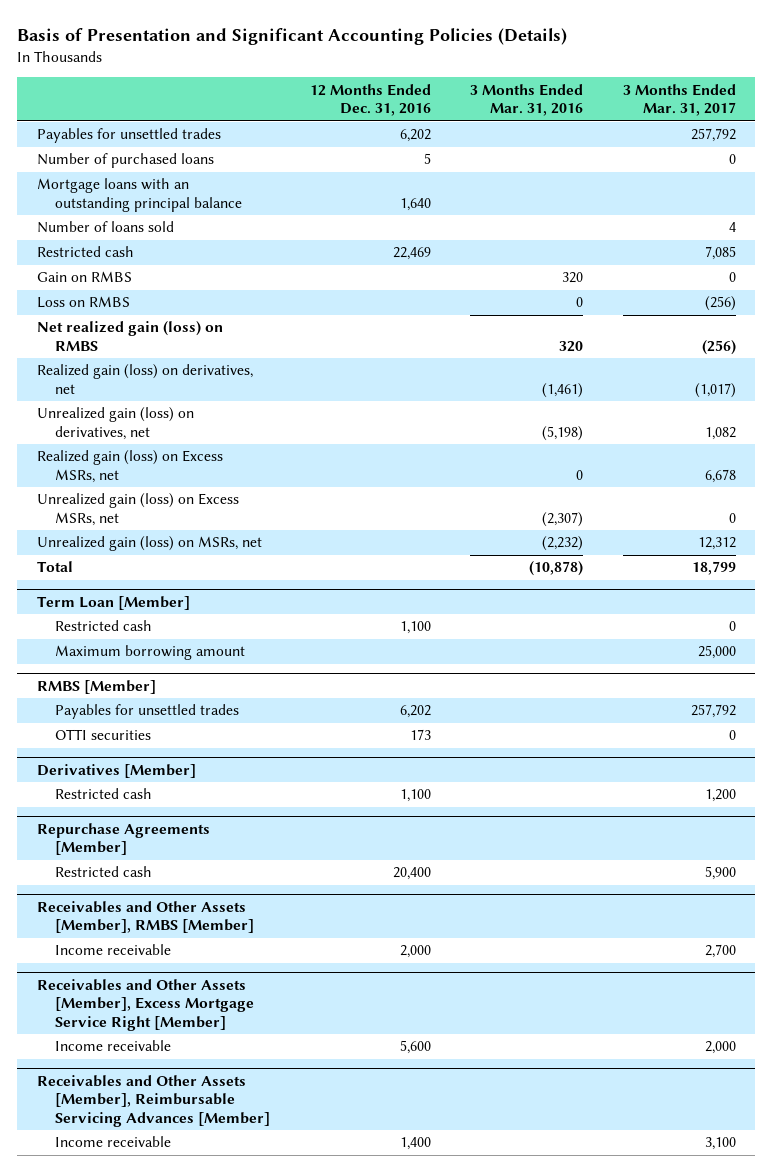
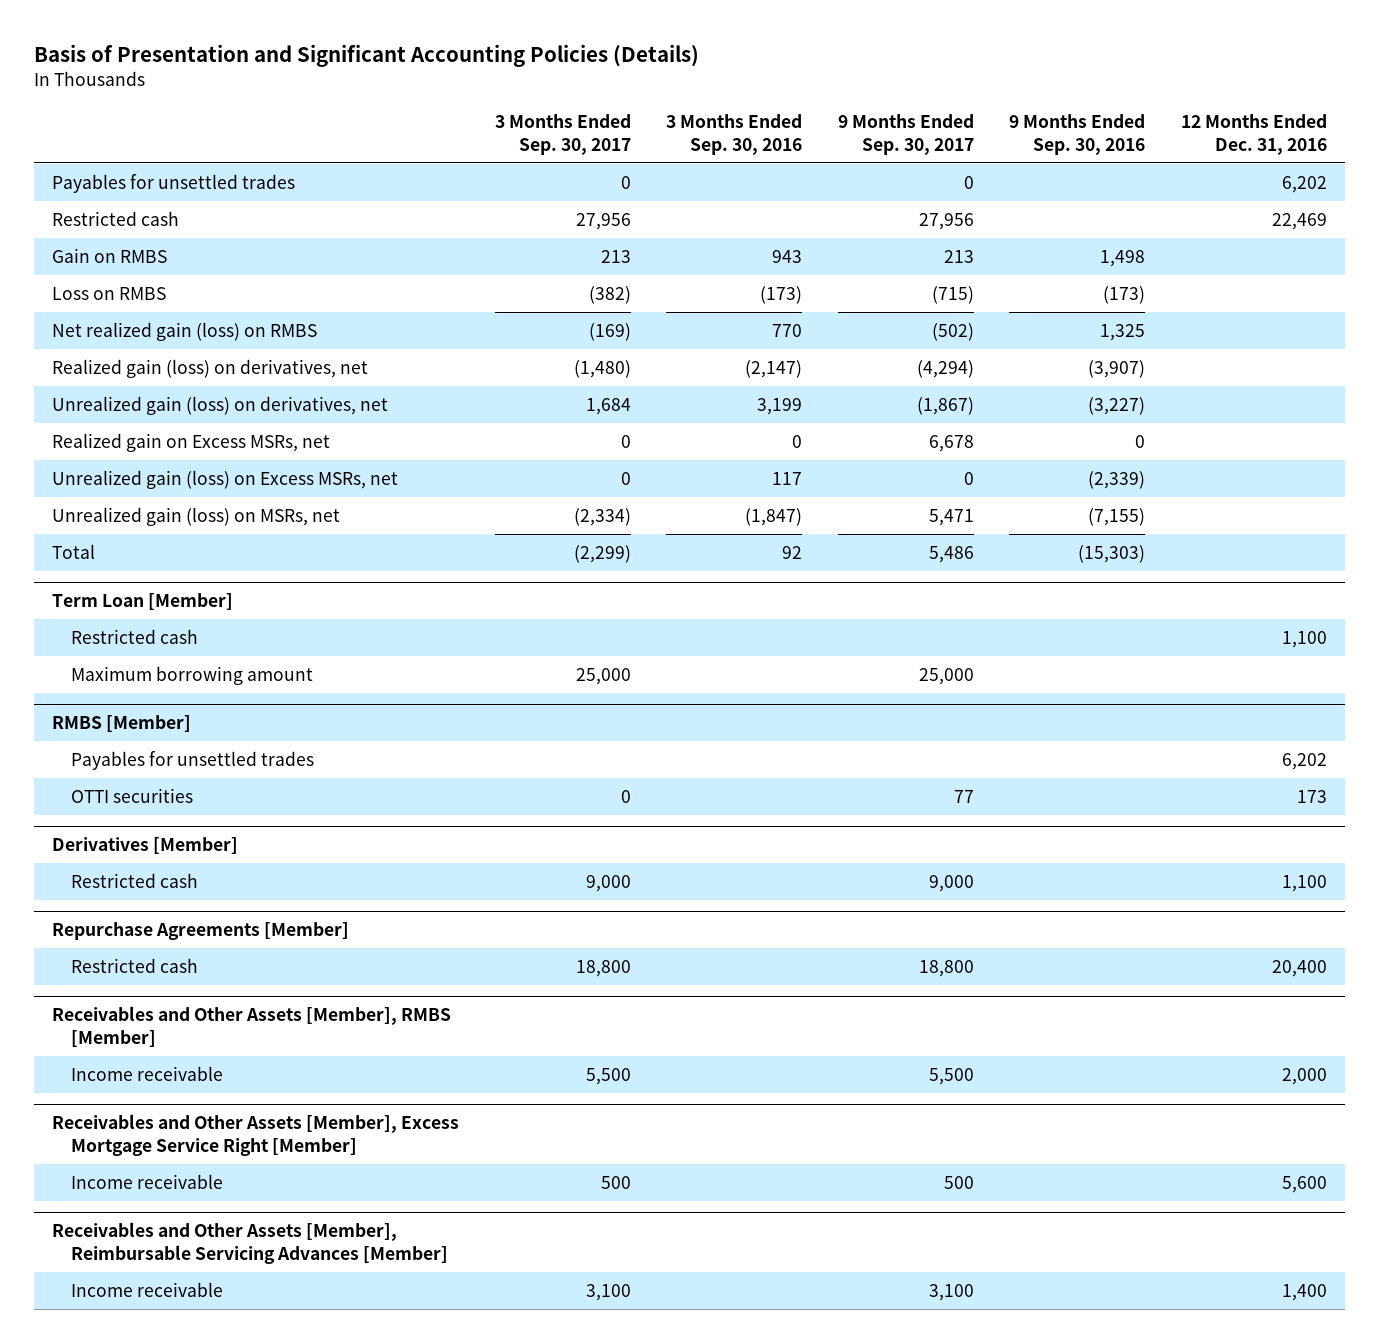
[470,83,584,117] 3 Months Ended Mar. 31, 2016 -> none
[622,83,736,117] 3 Months Ended Mar. 31, 2017 -> none
none -> [494,114,631,156] 3 Months Ended Sep. 30, 2017
none -> [666,114,803,156] 3 Months Ended Sep. 30, 2016
none -> [837,114,974,156] 9 Months Ended Sep. 30, 2017
none -> [1009,114,1146,156] 9 Months Ended Sep. 30, 2016
[36,153,214,169] Number of purchased loans -> none
[36,178,242,212] Mortgage loans with an outstanding principal balance -> none
[36,221,174,234] Number of loans sold -> none
[36,450,223,483] Realized gain (loss) on Excess MSRs, net -> [52,432,331,452] Realized gain on Excess MSRs, net

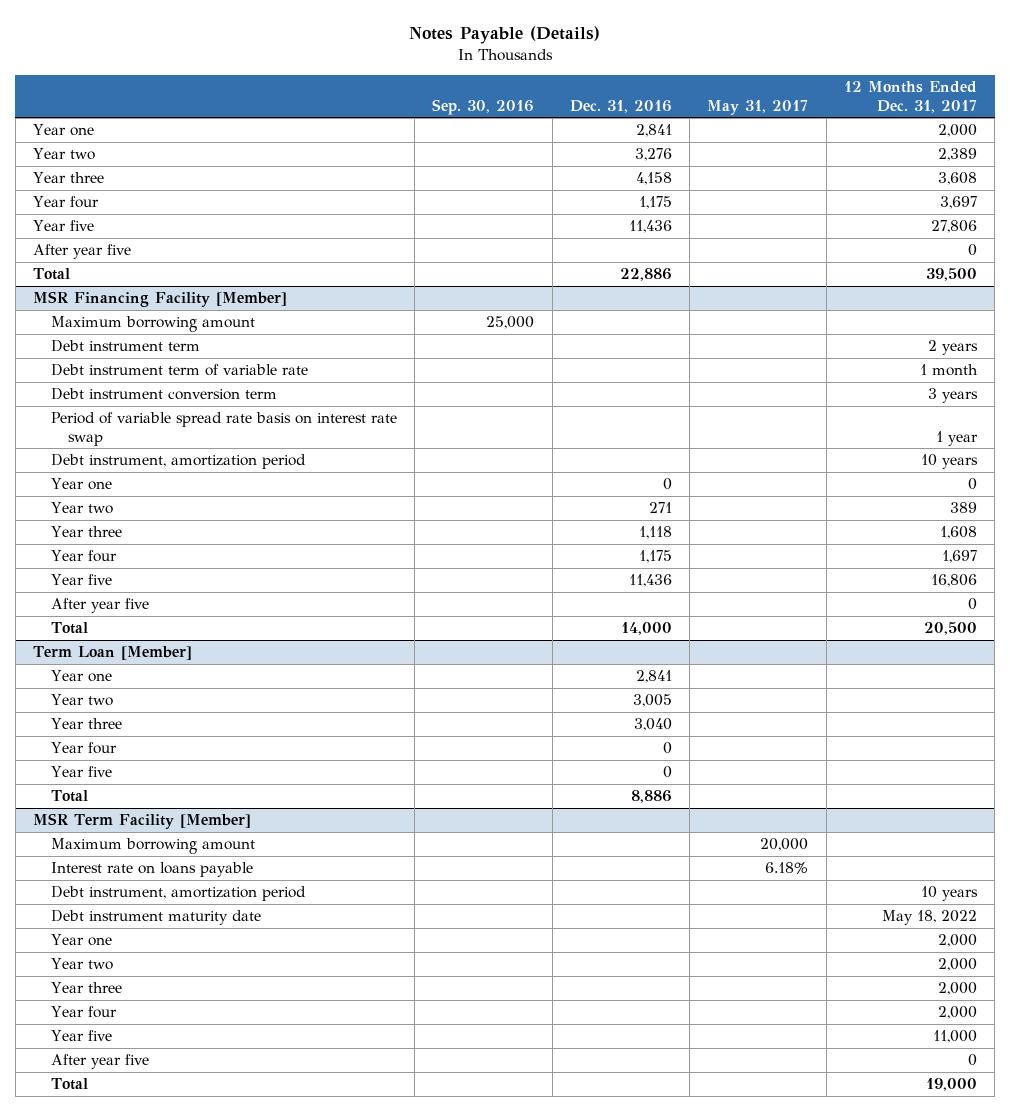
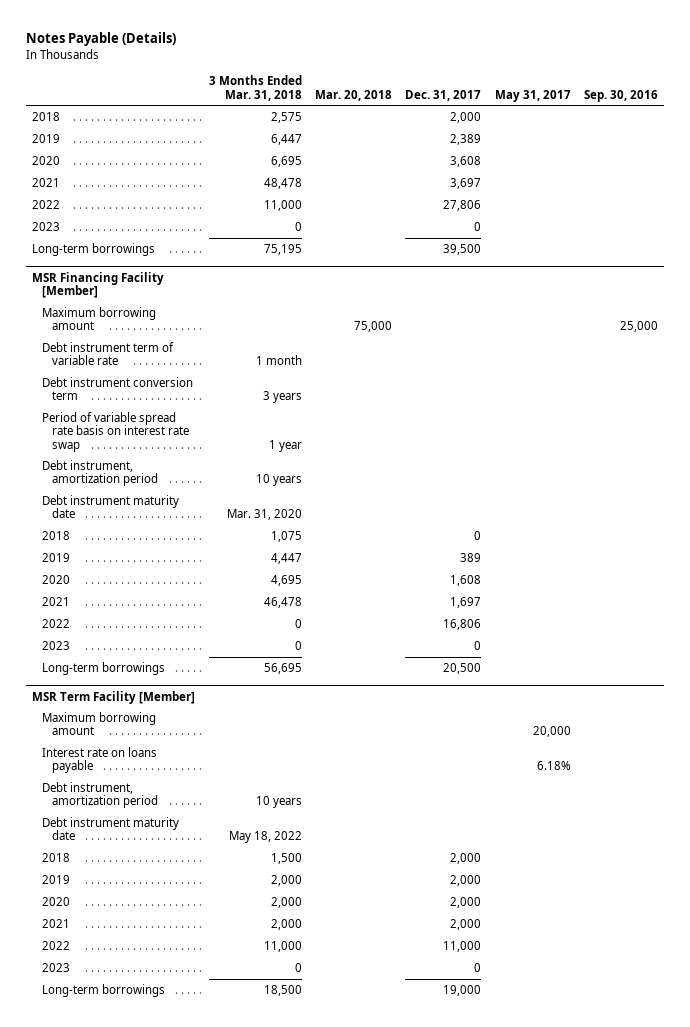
[569,99,672,113] Dec. 31, 2016 -> none
[844,81,978,113] 12 Months Ended Dec. 31, 2017 -> none
none -> [208,75,302,101] 3 Months Ended Mar. 31, 2018
none -> [314,89,392,101] Mar. 20, 2018
none -> [405,89,482,101] Dec. 31, 2017
[33,124,95,137] Year one -> [32,111,61,121] 2018
[33,148,96,161] Year two -> [32,133,61,143] 2019
[33,172,105,184] Year three -> [32,155,61,165] 2020
[33,196,100,209] Year four -> [32,177,61,187] 2021
[33,220,95,232] Year five -> [32,199,61,209] 2022
[33,244,132,260] After year five -> [32,221,61,231] 2023
[33,268,71,281] Total -> [32,242,156,256] Long-term borrowings
[50,340,200,353] Debt instrument term -> none
[33,646,193,661] Term Loan [Member] -> none
[50,670,112,683] Year one -> none
[50,694,113,707] Year two -> none
[50,718,122,730] Year three -> none
[50,742,117,755] Year four -> none
[50,766,112,778] Year five -> none
[50,790,88,803] Total -> none
none -> [42,494,180,519] Debt instrument maturity date
[50,478,112,491] Year one -> [42,530,71,540] 2018
[50,502,113,515] Year two -> [42,552,71,562] 2019
[50,526,122,538] Year three -> [42,574,71,584] 2020
[50,550,117,563] Year four -> [42,596,71,606] 2021
[50,574,112,586] Year five -> [42,618,71,628] 2022
[50,598,149,614] After year five -> [42,640,71,650] 2023
[50,622,88,635] Total -> [42,661,166,675] Long-term borrowings
[50,934,112,947] Year one -> [42,852,71,862] 2018
[50,958,113,971] Year two -> [42,874,71,884] 2019
[50,982,122,994] Year three -> [42,896,71,906] 2020
[50,1006,117,1019] Year four -> [42,918,71,928] 2021
[50,1030,112,1042] Year five -> [42,940,71,950] 2022
[50,1054,149,1070] After year five -> [42,962,71,972] 2023
[50,1078,88,1091] Total -> [42,983,166,997] Long-term borrowings

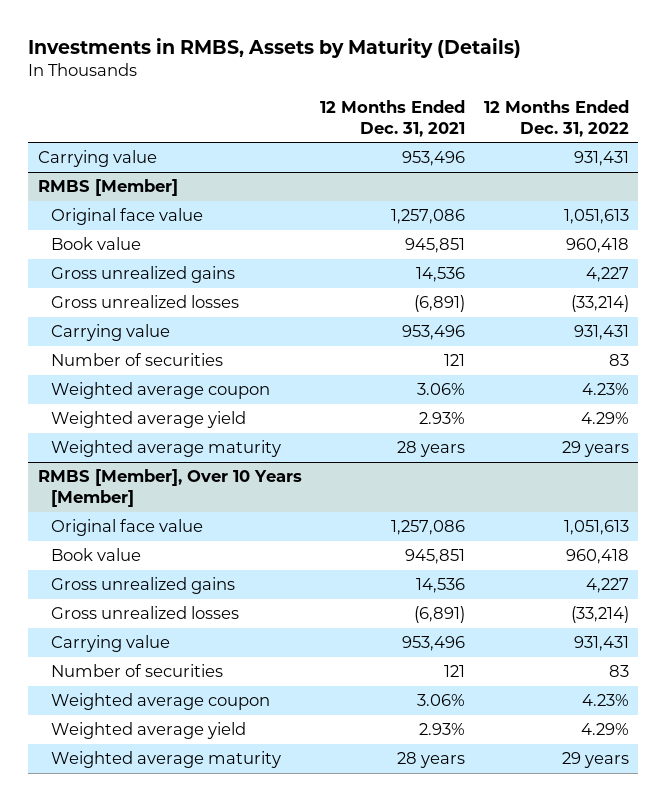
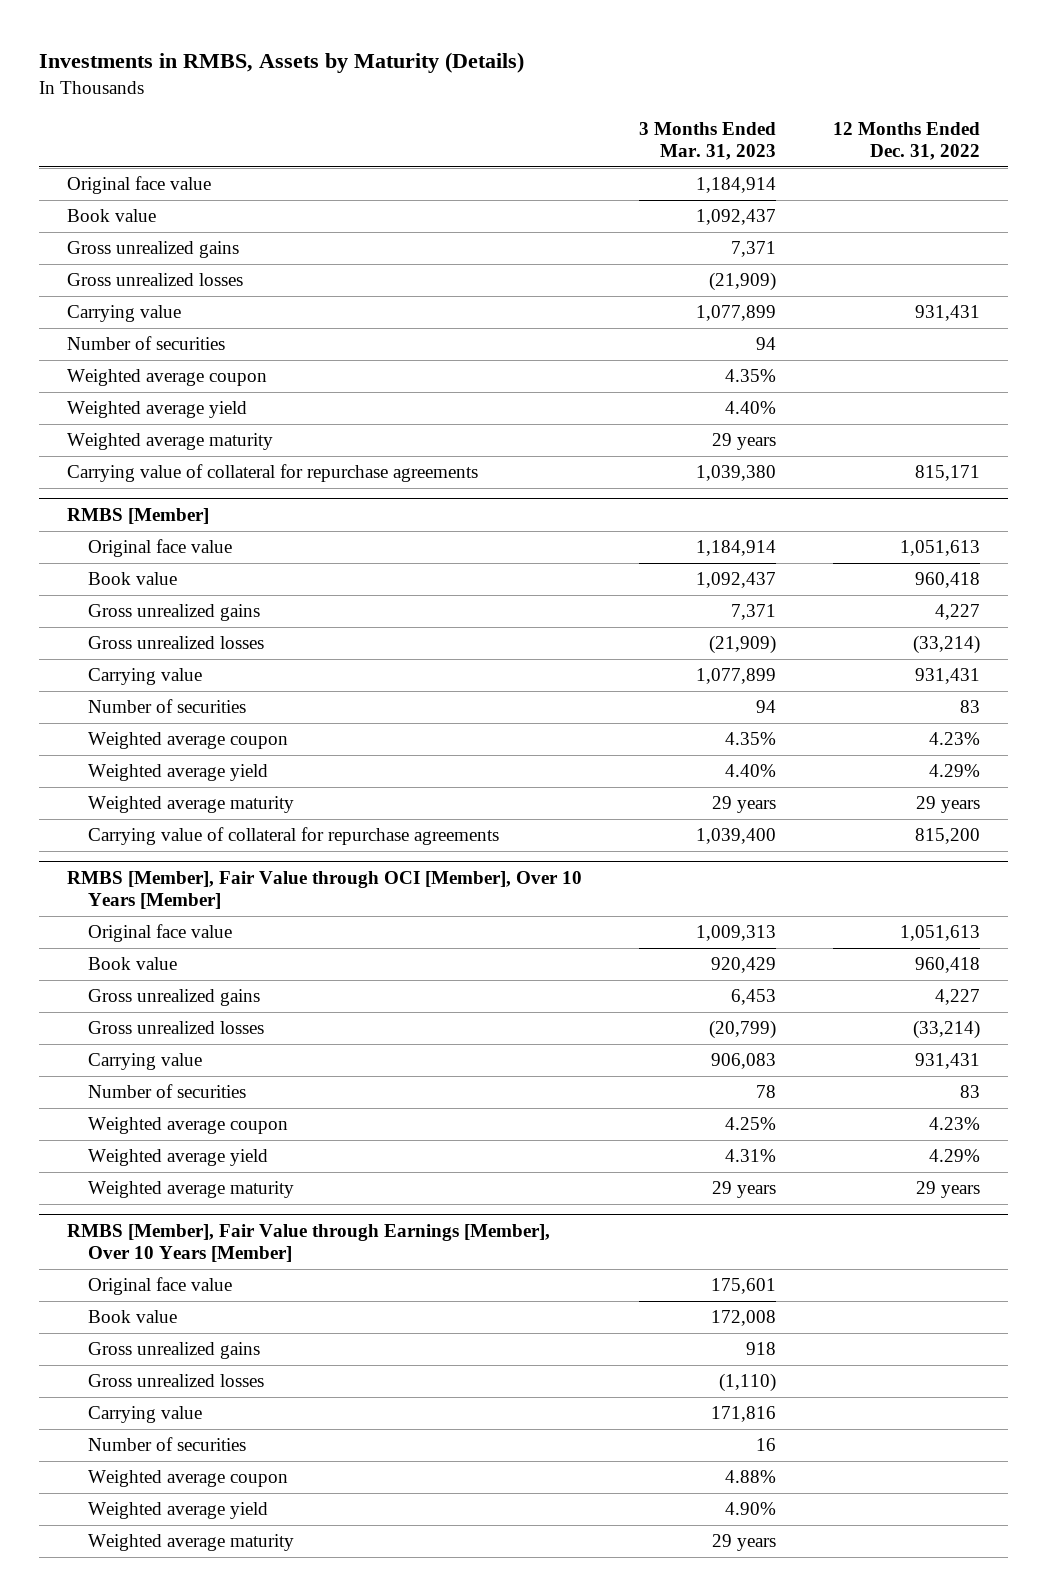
[320,99,466,137] 12 Months Ended Dec. 31, 2021 -> none
none -> [638,122,776,161] 3 Months Ended Mar. 31, 2023
none -> [67,175,212,194] Original face value
none -> [67,208,157,222] Book value
none -> [67,240,240,258] Gross unrealized gains
none -> [67,272,244,286] Gross unrealized losses
none -> [67,335,226,350] Number of securities
none -> [67,368,268,386] Weighted average coupon
none -> [67,400,248,418] Weighted average yield
none -> [67,432,274,450] Weighted average maturity
none -> [67,463,479,482] Carrying value of collateral for repurchase agreements
none -> [87,826,499,845] Carrying value of collateral for repurchase agreements
[37,469,302,507] RMBS [Member], Over 10 Years [Member] -> [67,870,583,909] RMBS [Member], Fair Value through OCI [Member], Over 10 Years [Member]
none -> [67,1223,551,1262] RMBS [Member], Fair Value through Earnings [Member], Over 10 Years [Member]
none -> [87,1276,232,1295] Original face value
none -> [87,1309,177,1323] Book value
none -> [87,1341,260,1359] Gross unrealized gains
none -> [87,1373,264,1387] Gross unrealized losses
none -> [87,1405,202,1423] Carrying value
none -> [87,1436,246,1451] Number of securities
none -> [87,1469,288,1487] Weighted average coupon
none -> [87,1501,268,1519] Weighted average yield
none -> [87,1533,294,1551] Weighted average maturity

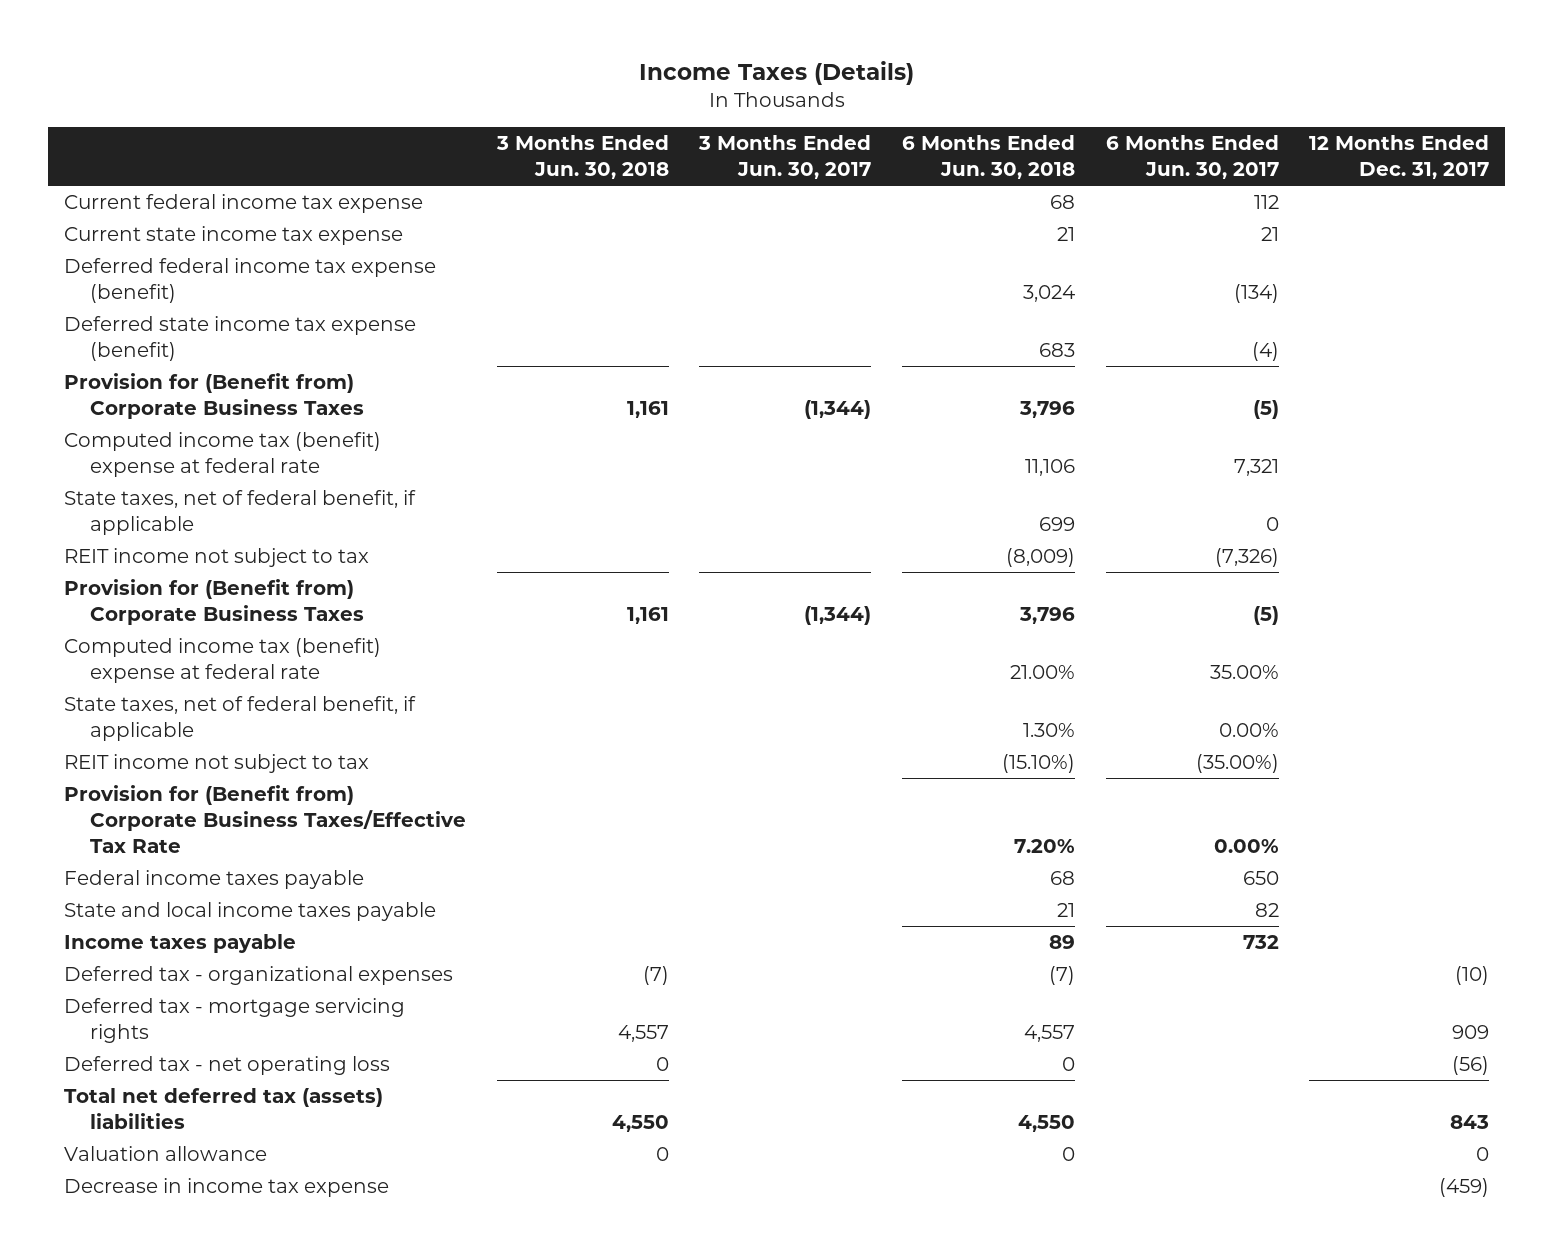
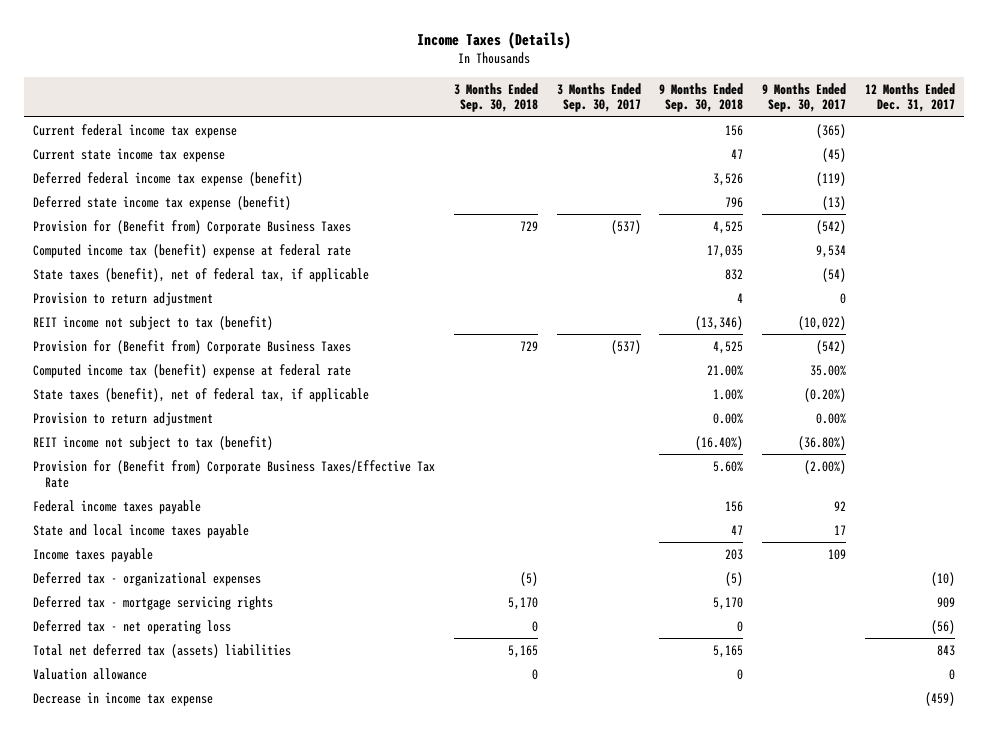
[495,135,669,180] 3 Months Ended Jun. 30, 2018 -> none
[698,135,872,180] 3 Months Ended Jun. 30, 2017 -> none
[902,135,1076,180] 6 Months Ended Jun. 30, 2018 -> none
[1105,135,1279,180] 6 Months Ended Jun. 30, 2017 -> none
none -> [453,82,538,113] 3 Months Ended Sep. 30, 2018
none -> [556,82,641,113] 3 Months Ended Sep. 30, 2017
none -> [659,82,744,113] 9 Months Ended Sep. 30, 2018
none -> [762,82,847,113] 9 Months Ended Sep. 30, 2017
[63,490,416,536] State taxes, net of federal benefit, if applicable -> [33,267,370,282] State taxes (benefit), net of federal tax, if applicable
none -> [33,291,214,306] Provision to return adjustment
[63,548,369,568] REIT income not subject to tax -> [33,315,274,330] REIT income not subject to tax (benefit)
[63,696,416,742] State taxes, net of federal benefit, if applicable -> [33,387,370,402] State taxes (benefit), net of federal tax, if applicable
none -> [33,411,214,426] Provision to return adjustment
[63,754,369,774] REIT income not subject to tax -> [33,435,274,450] REIT income not subject to tax (benefit)

